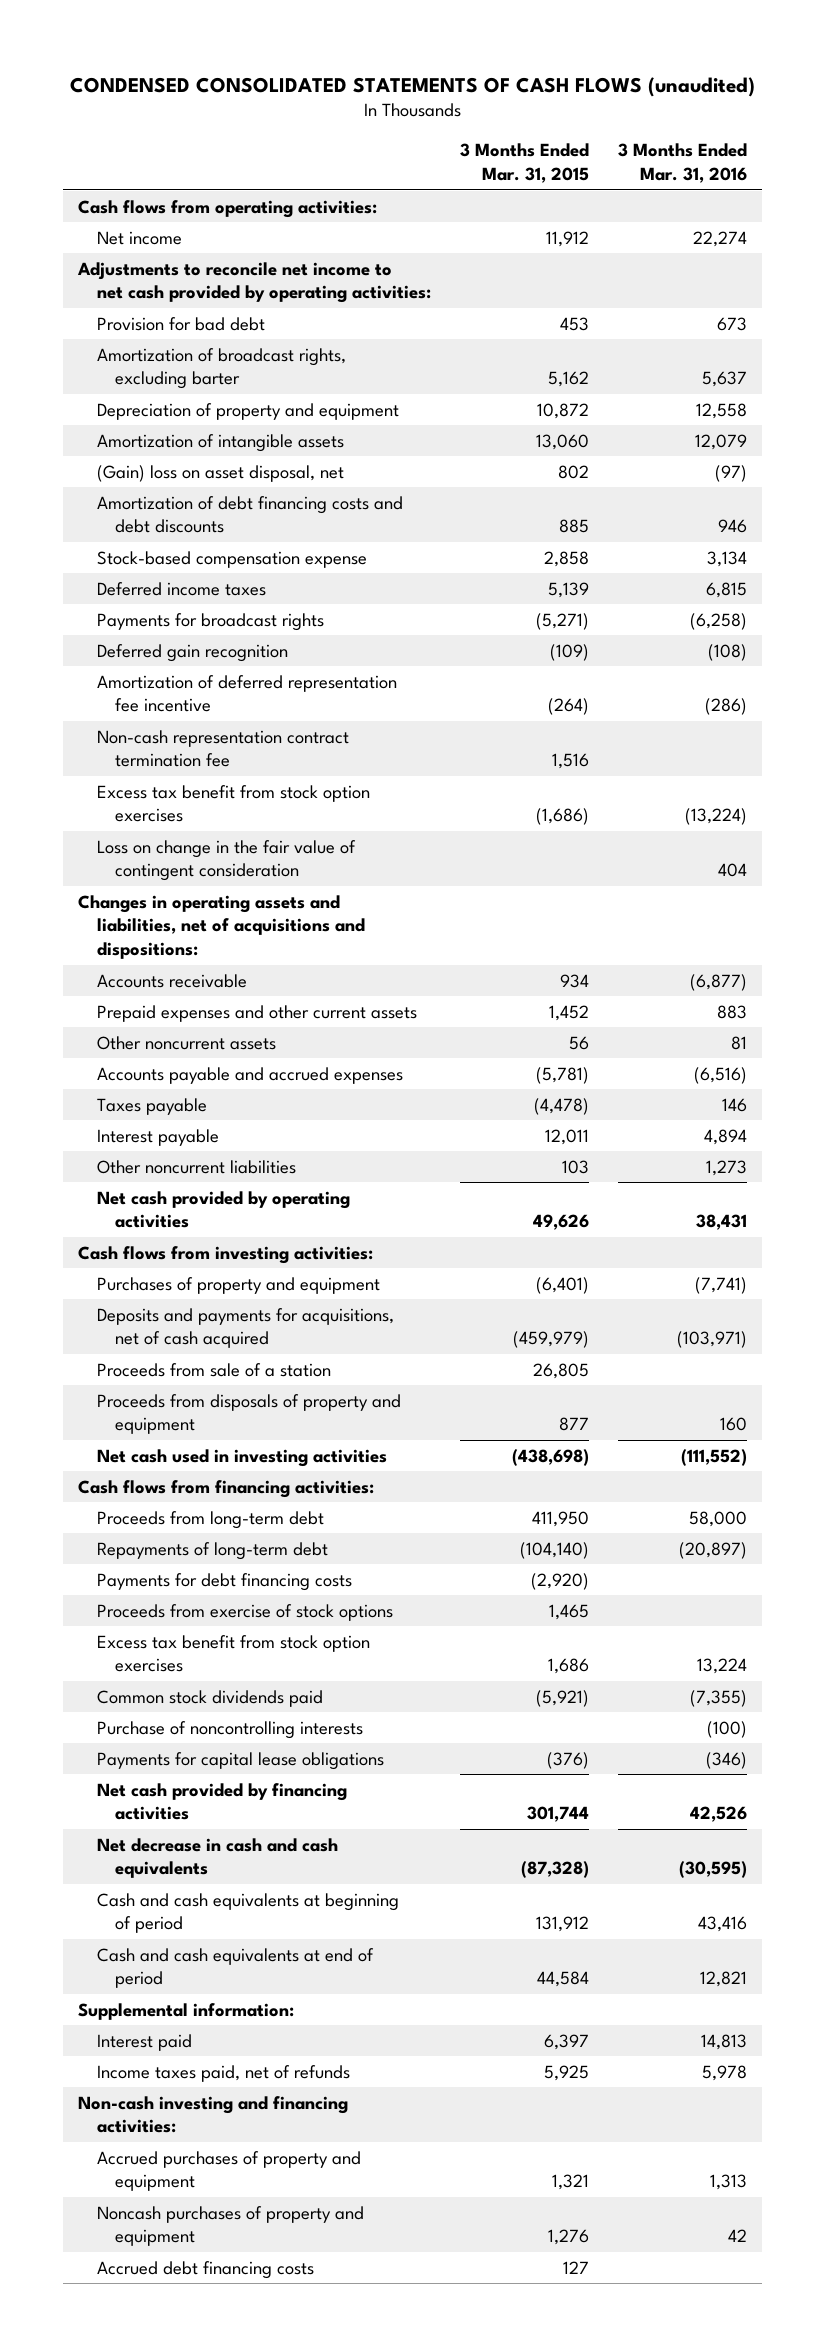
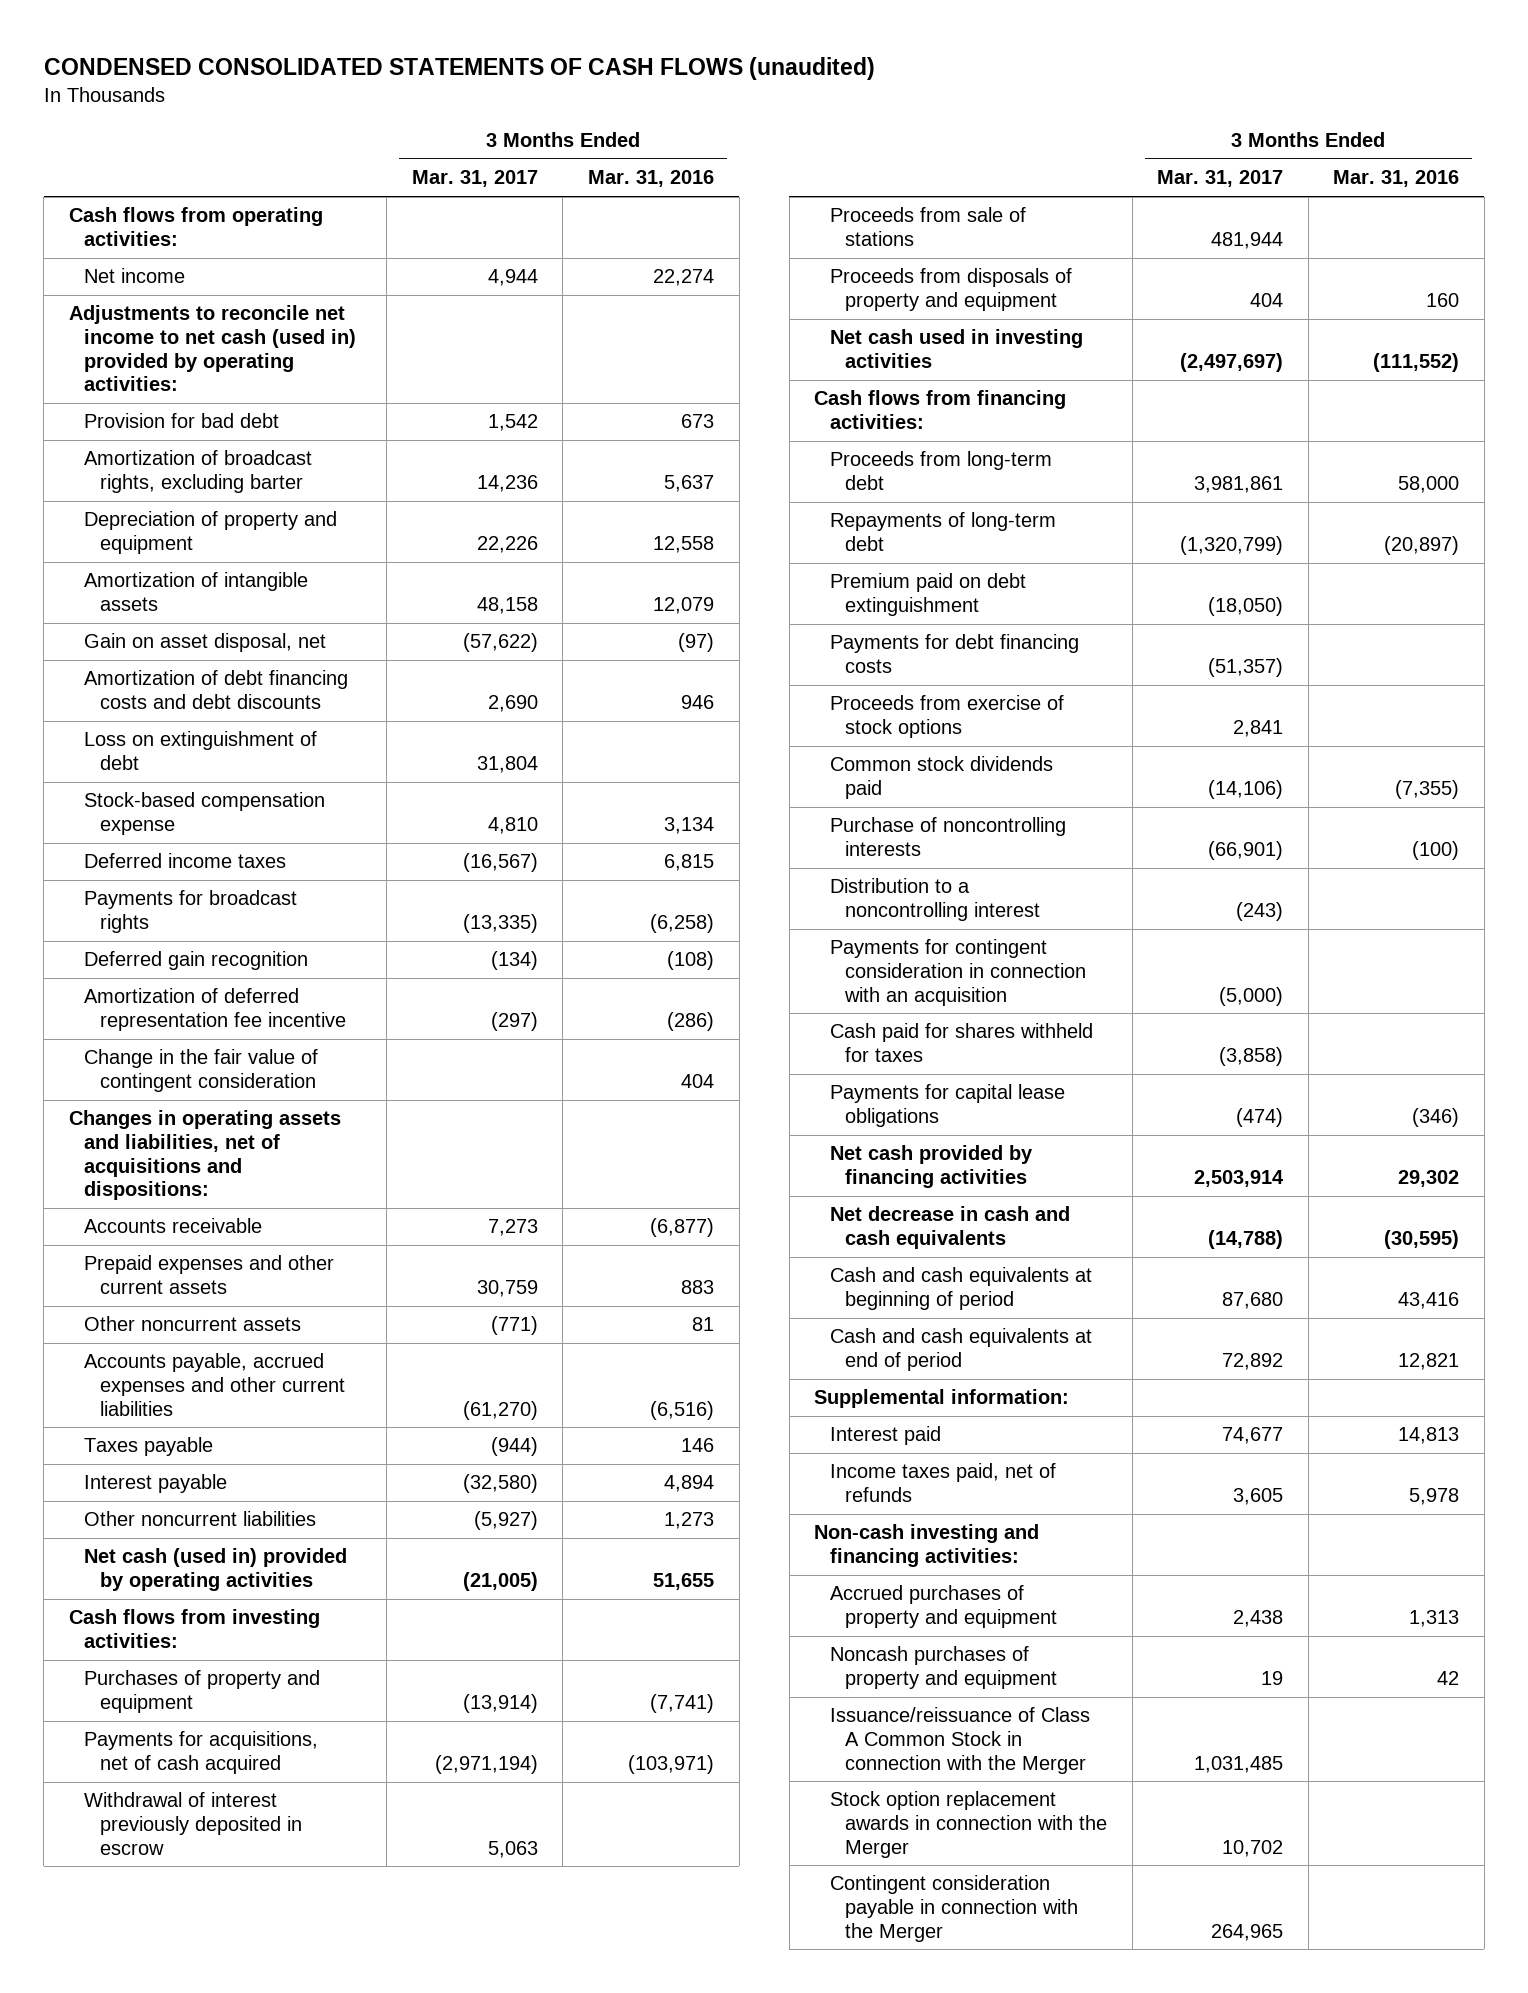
[459,143,589,184] 3 Months Ended Mar. 31, 2015 -> none
none -> [411,170,538,188] Mar. 31, 2017
[76,261,431,304] Adjustments to reconcile net income to net cash provided by operating activities: -> [68,305,357,392] Adjustments to reconcile net income to net cash (used in) provided by operating activities:
[96,464,344,482] (Gain) loss on asset disposal, net -> [84,633,327,653] Gain on asset disposal, net
none -> [84,731,318,771] Loss on extinguishment of debt
[96,729,349,768] Non-cash representation contract termination fee -> none
[96,784,370,823] Excess tax benefit from stock option exercises -> none
[96,839,356,882] Loss on change in the fair value of contingent consideration -> [84,1049,319,1093] Change in the fair value of contingent consideration
[96,1066,403,1084] Accounts payable and accrued expenses -> [84,1353,345,1416] Accounts payable, accrued expenses and other current liabilities
[96,1190,350,1229] Net cash provided by operating activities -> [84,1548,348,1592] Net cash (used in) provided by operating activities
[696,1214,748,1231] 38,431 -> [652,1573,714,1591] 51,655
[96,1307,394,1349] Deposits and payments for acquisitions, net of cash acquired -> [84,1731,319,1775] Payments for acquisitions, net of cash acquired
none -> [84,1792,302,1855] Withdrawal of interest previously deposited in escrow
[96,1362,331,1377] Proceeds from sale of a station -> [829,207,1026,247] Proceeds from sale of stations
none -> [829,573,1026,617] Premium paid on debt extinguishment
[96,1634,370,1673] Excess tax benefit from stock option exercises -> none
none -> [829,878,1041,922] Distribution to a noncontrolling interest
none -> [829,939,1087,1006] Payments for contingent consideration in connection with an acquisition
none -> [829,1023,1093,1063] Cash paid for shares withheld for taxes
[690,1806,748,1823] 42,526 -> [1398,1170,1460,1188] 29,302
[96,2260,314,2279] Accrued debt financing costs -> none
none -> [829,1707,1090,1774] Issuance/reissuance of Class A Common Stock in connection with the Merger
none -> [829,1791,1108,1858] Stock option replacement awards in connection with the Merger
none -> [829,1875,1079,1942] Contingent consideration payable in connection with the Merger

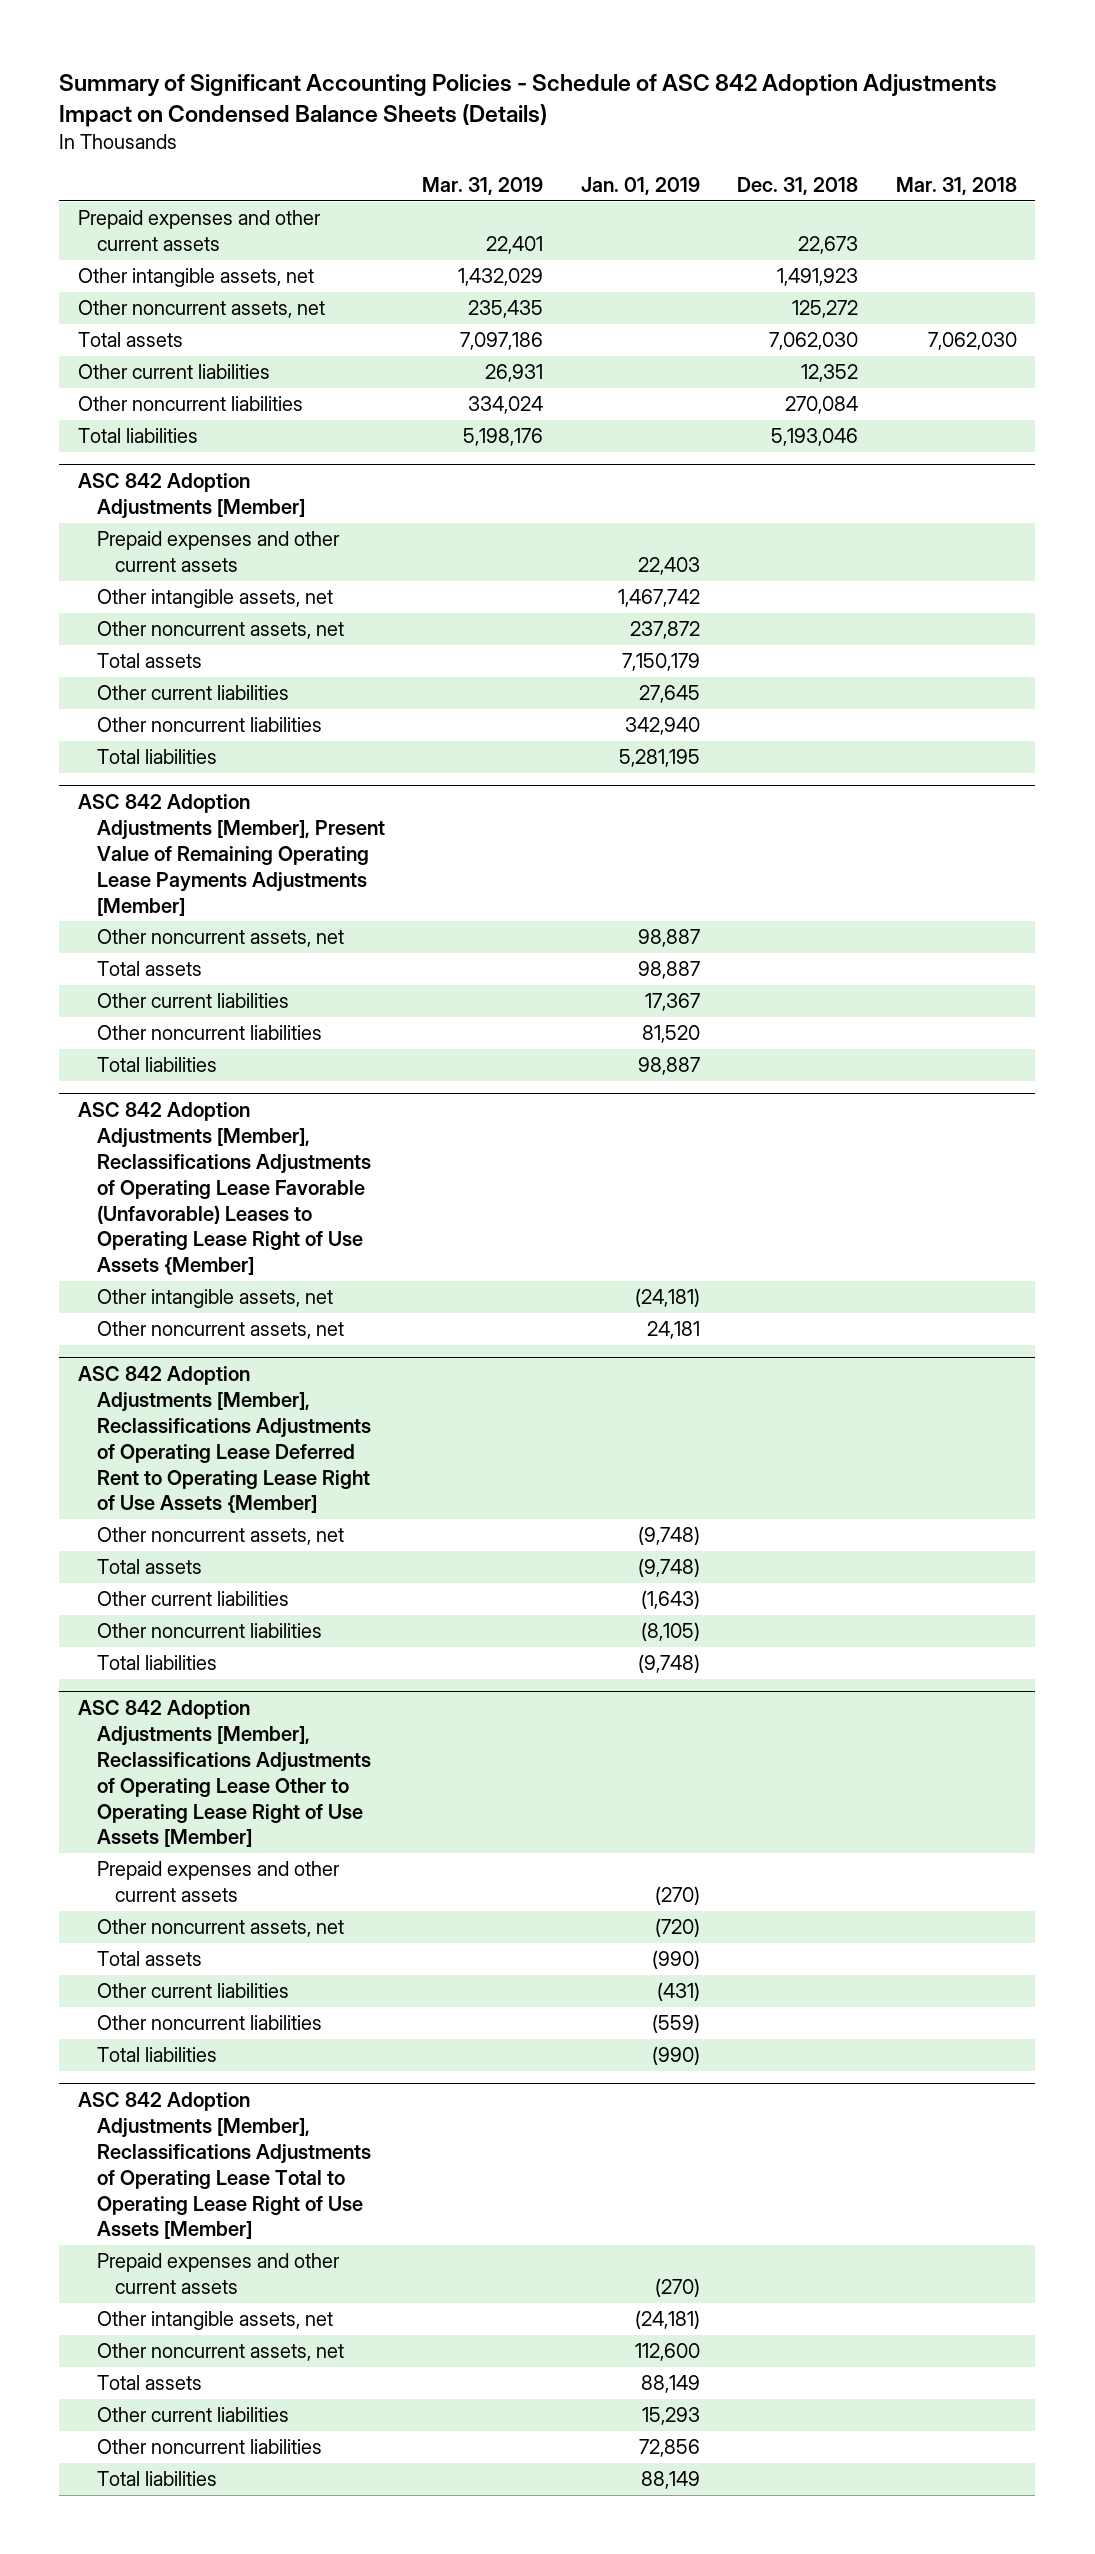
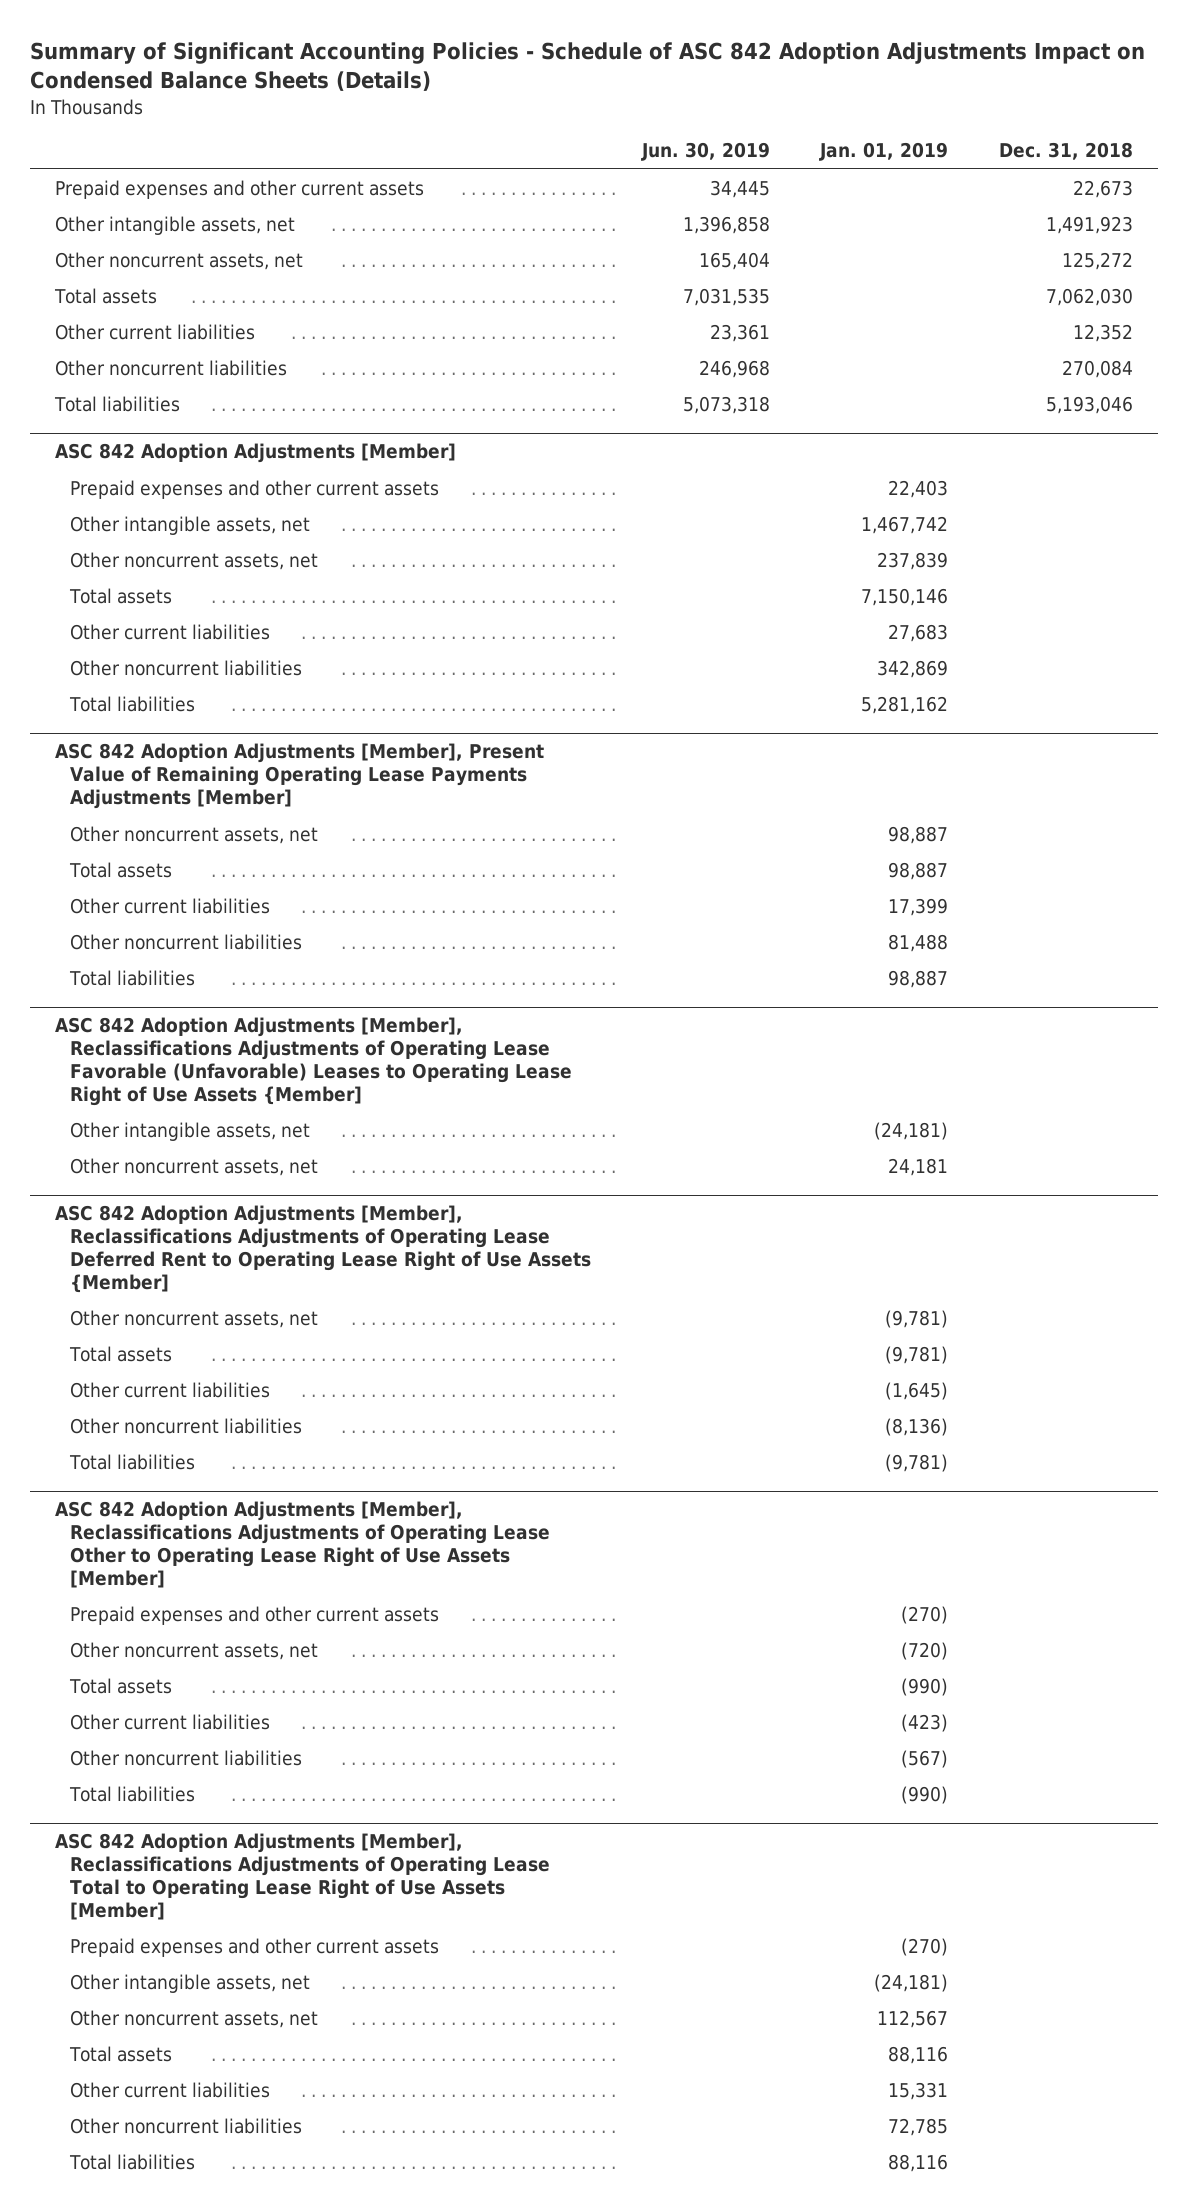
[422,176,544,195] Mar. 31, 2019 -> none
[895,176,1017,195] Mar. 31, 2018 -> none
none -> [640,142,770,162] Jun. 30, 2019
[629,621,700,640] 237,872 -> [877,552,949,571] 237,839
[621,653,700,672] 7,150,179 -> [861,588,949,607] 7,150,146
[638,685,700,704] 27,645 -> [888,624,949,643] 27,683
[624,717,700,736] 342,940 -> [877,660,949,679] 342,869
[618,749,700,768] 5,281,195 -> [861,696,949,715] 5,281,162
[644,993,700,1012] 17,367 -> [888,898,949,917] 17,399
[641,1025,700,1044] 81,520 -> [888,934,949,953] 81,488
[637,1526,700,1546] (9,748) -> [885,1310,949,1329] (9,781)
[637,1558,700,1578] (9,748) -> [885,1346,949,1365] (9,781)
[640,1590,700,1610] (1,643) -> [885,1382,949,1401] (1,645)
[640,1622,700,1642] (8,105) -> [885,1418,949,1437] (8,136)
[637,1654,700,1674] (9,748) -> [885,1454,949,1473] (9,781)
[656,1982,700,2002] (431) -> [901,1714,949,1733] (423)
[651,2014,700,2034] (559) -> [901,1750,949,1769] (567)
[634,2343,700,2362] 112,600 -> [877,2010,949,2029] 112,567
[640,2375,700,2394] 88,149 -> [888,2046,949,2065] 88,116
[641,2407,700,2426] 15,293 -> [888,2082,949,2101] 15,331
[638,2439,700,2458] 72,856 -> [888,2118,949,2137] 72,785
[640,2471,700,2490] 88,149 -> [888,2154,949,2173] 88,116

